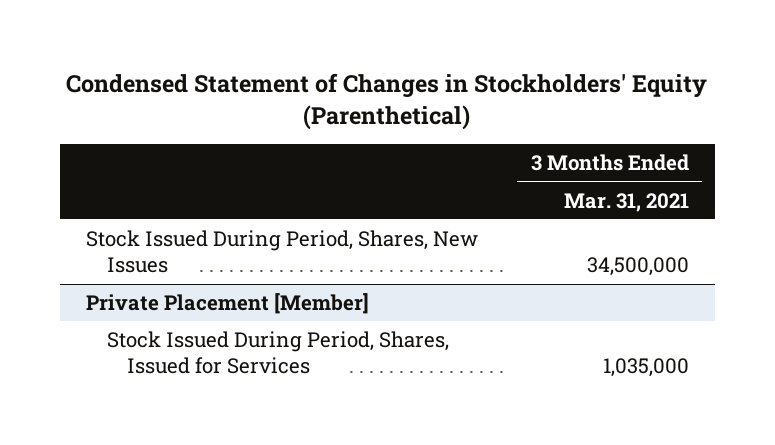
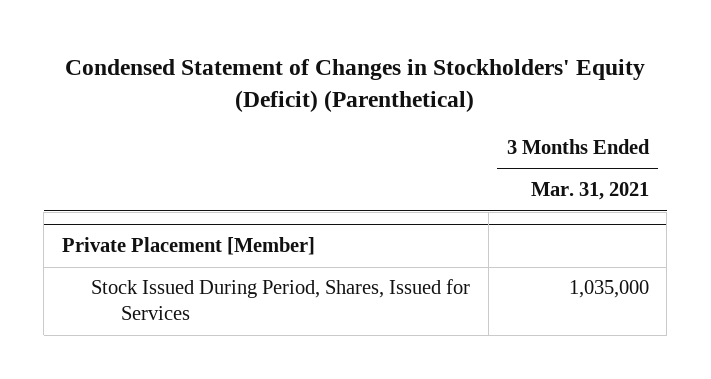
[66,72,708,130] Condensed Statement of Changes in Stockholders' Equity (Parenthetical) -> [65,59,646,112] Condensed Statement of Changes in Stockholders' Equity (Deficit) (Parenthetical)
[86,230,479,274] Stock Issued During Period, Shares, New Issues -> none

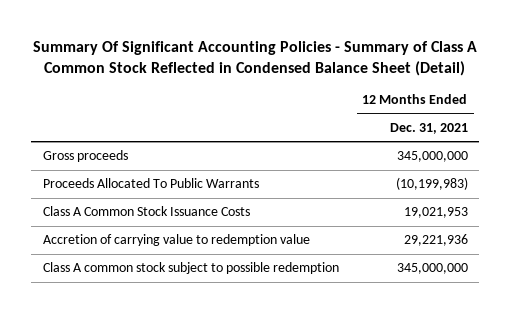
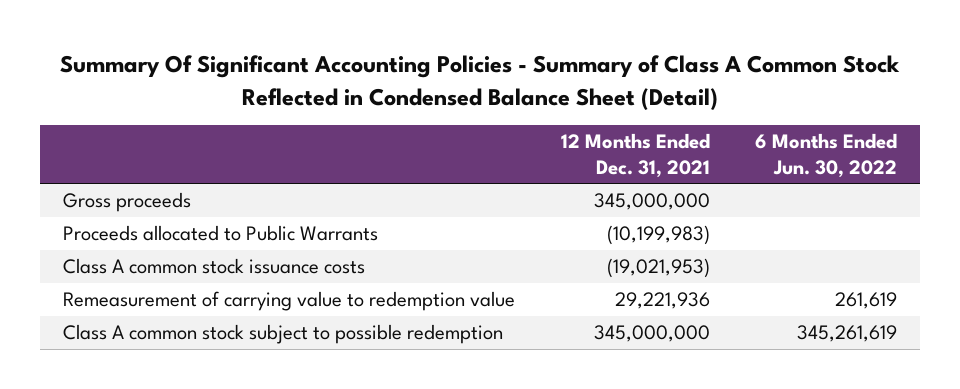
none -> [755,133,898,178] 6 Months Ended Jun. 30, 2022
[42,178,259,189] Proceeds Allocated To Public Warrants -> [63,225,379,242] Proceeds allocated to Public Warrants
[42,206,250,217] Class A Common Stock Issuance Costs -> [63,258,366,275] Class A common stock issuance costs
[403,207,468,219] 19,021,953 -> [606,258,710,279] (19,021,953)
[42,234,310,247] Accretion of carrying value to redemption value -> [63,291,516,312] Remeasurement of carrying value to redemption value

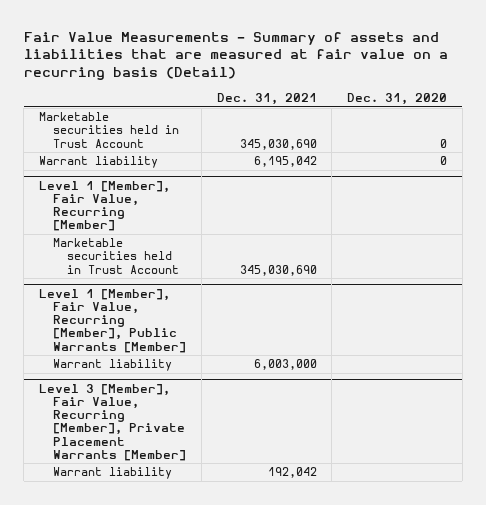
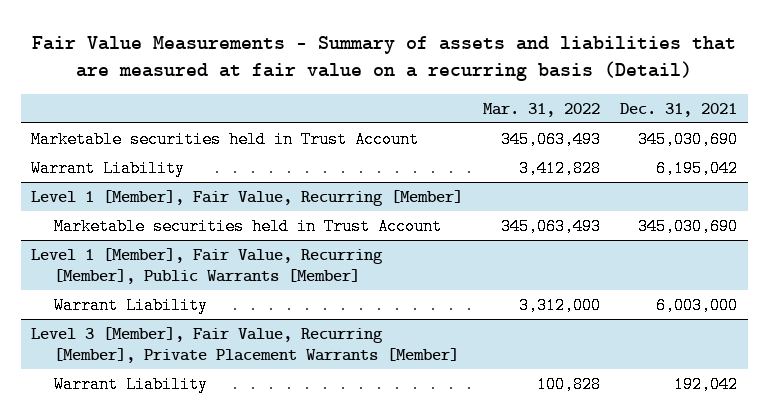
[347,92,448,105] Dec. 31, 2020 -> none
none -> [483,103,601,118] Mar. 31, 2022
[39,156,159,169] Warrant liability -> [31,159,186,177] Warrant Liability
[53,359,173,372] Warrant liability -> [53,296,208,314] Warrant Liability
[53,467,173,480] Warrant liability -> [53,375,208,393] Warrant Liability

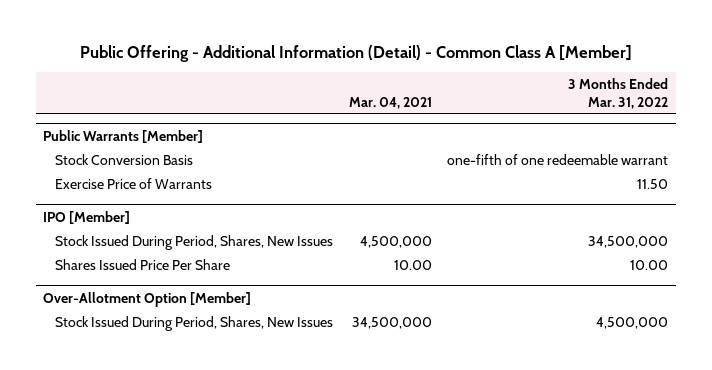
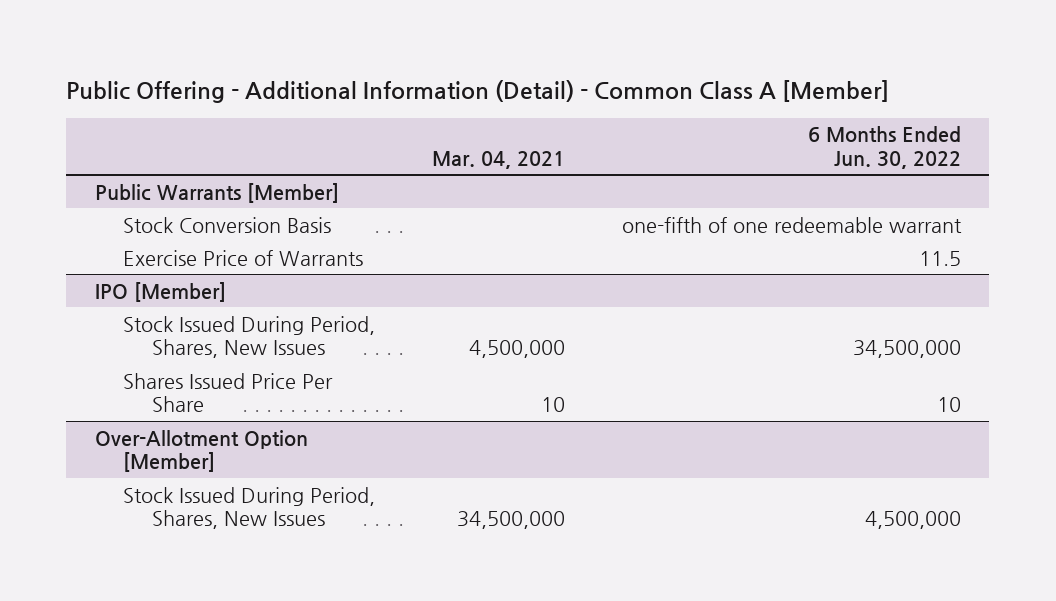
[568,77,669,109] 3 Months Ended Mar. 31, 2022 -> none
none -> [807,126,961,169] 6 Months Ended Jun. 30, 2022
[393,260,432,271] 10.00 -> [541,397,566,413] 10

